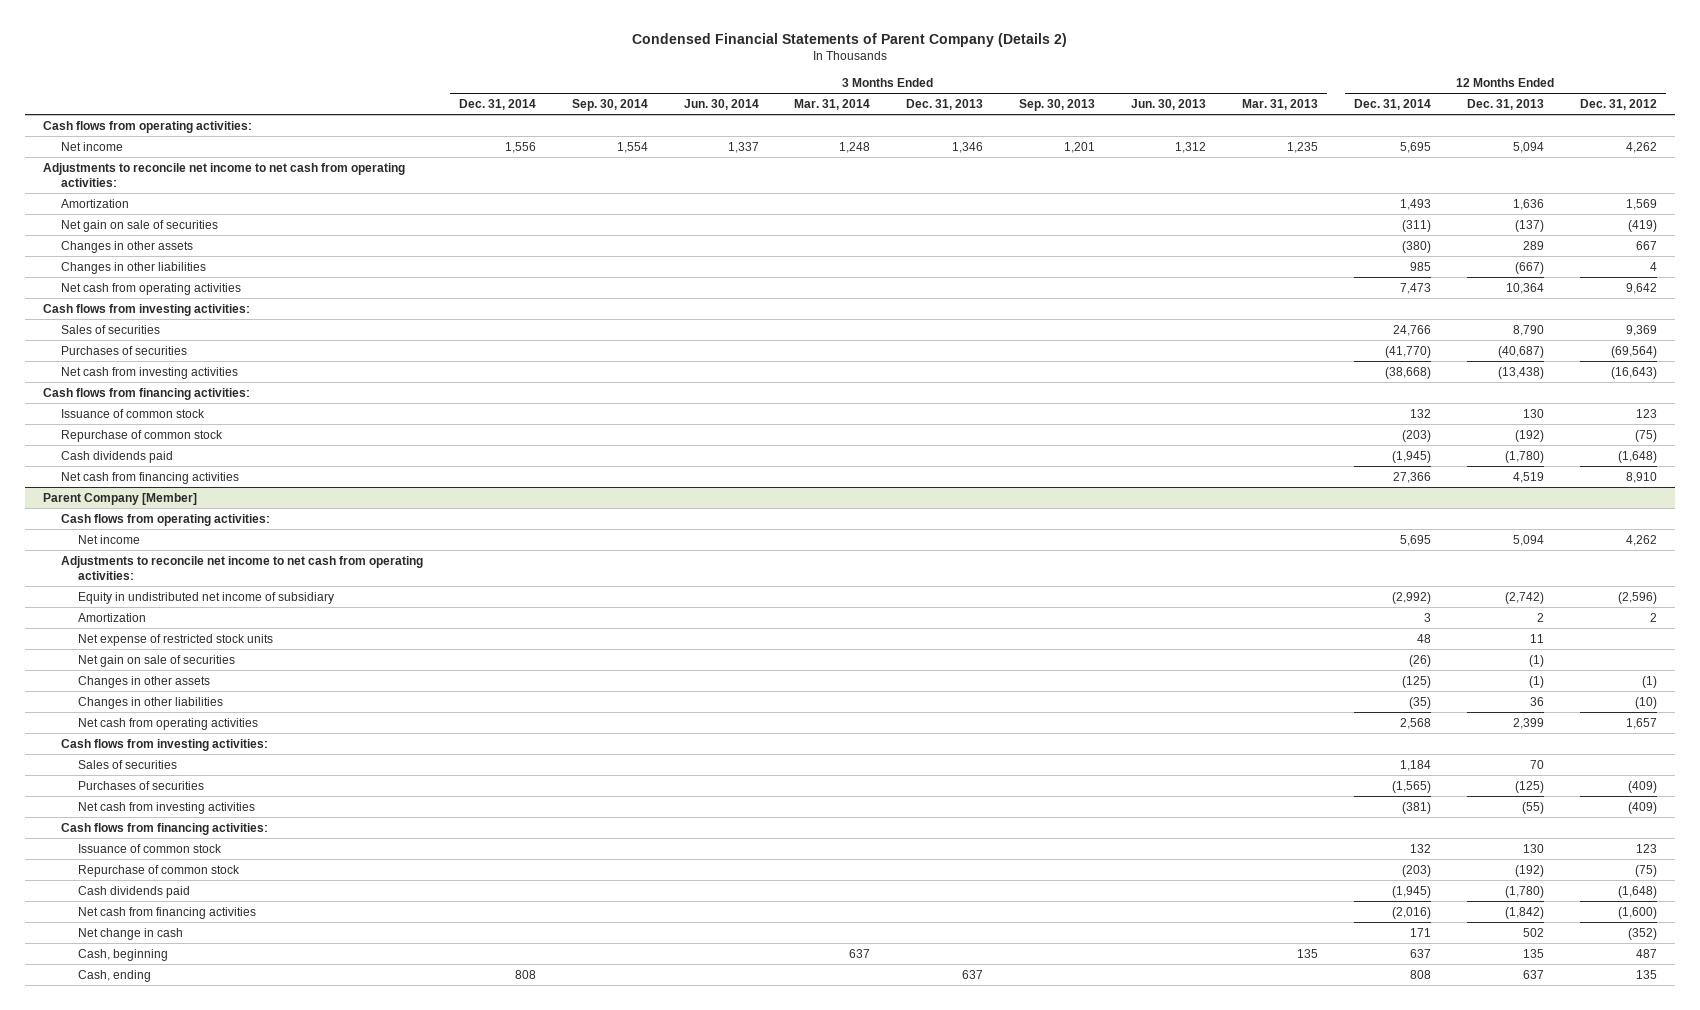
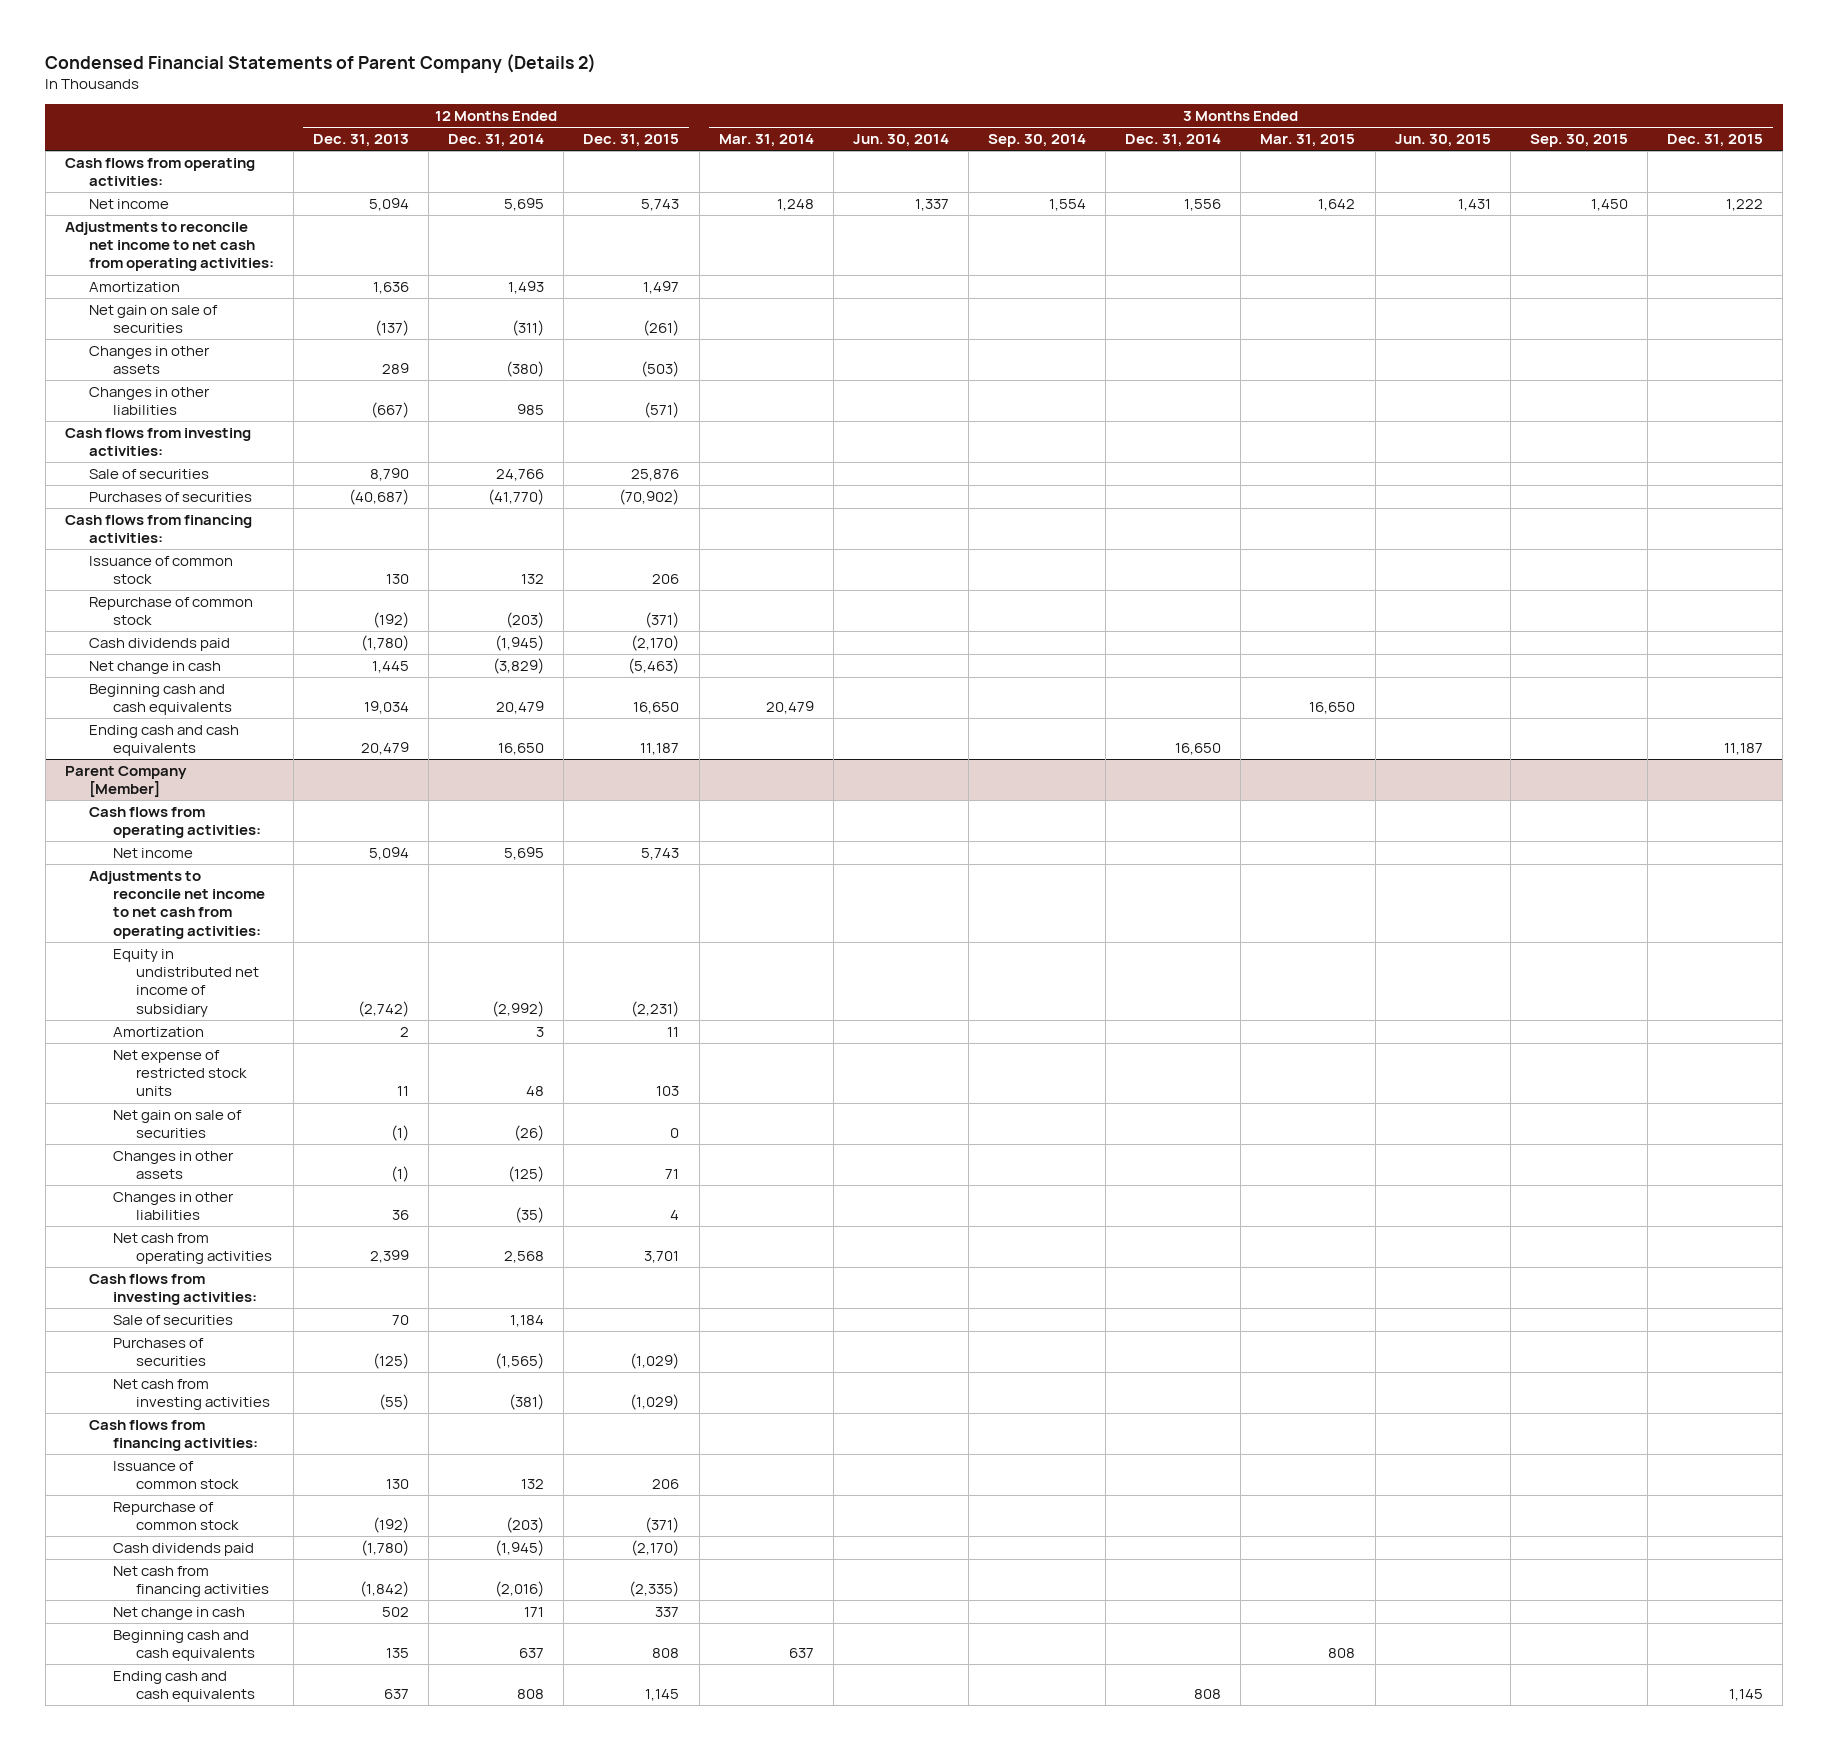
[906,98,984,110] Dec. 31, 2013 -> none
[1019,98,1096,111] Sep. 30, 2013 -> none
[1131,98,1207,110] Jun. 30, 2013 -> none
[1242,98,1319,110] Mar. 31, 2013 -> none
[1579,98,1657,110] Dec. 31, 2012 -> none
none -> [583,134,680,148] Dec. 31, 2015
none -> [1260,134,1356,148] Mar. 31, 2015
none -> [1394,134,1491,148] Jun. 30, 2015
none -> [1529,134,1628,148] Sep. 30, 2015
none -> [1667,134,1764,148] Dec. 31, 2015
[60,282,241,295] Net cash from operating activities -> none
[60,324,160,334] Sales of securities -> [88,469,209,480] Sale of securities
[60,366,238,379] Net cash from investing activities -> none
[60,471,239,484] Net cash from financing activities -> none
none -> [88,661,221,675] Net change in cash
none -> [88,684,232,716] Beginning cash and cash equivalents
none -> [88,725,239,757] Ending cash and cash equivalents
[78,759,178,769] Sales of securities -> [112,1315,233,1326] Sale of securities
[78,948,169,961] Cash, beginning -> [112,1630,256,1662] Beginning cash and cash equivalents
[78,969,152,982] Cash, ending -> [112,1671,256,1703] Ending cash and cash equivalents

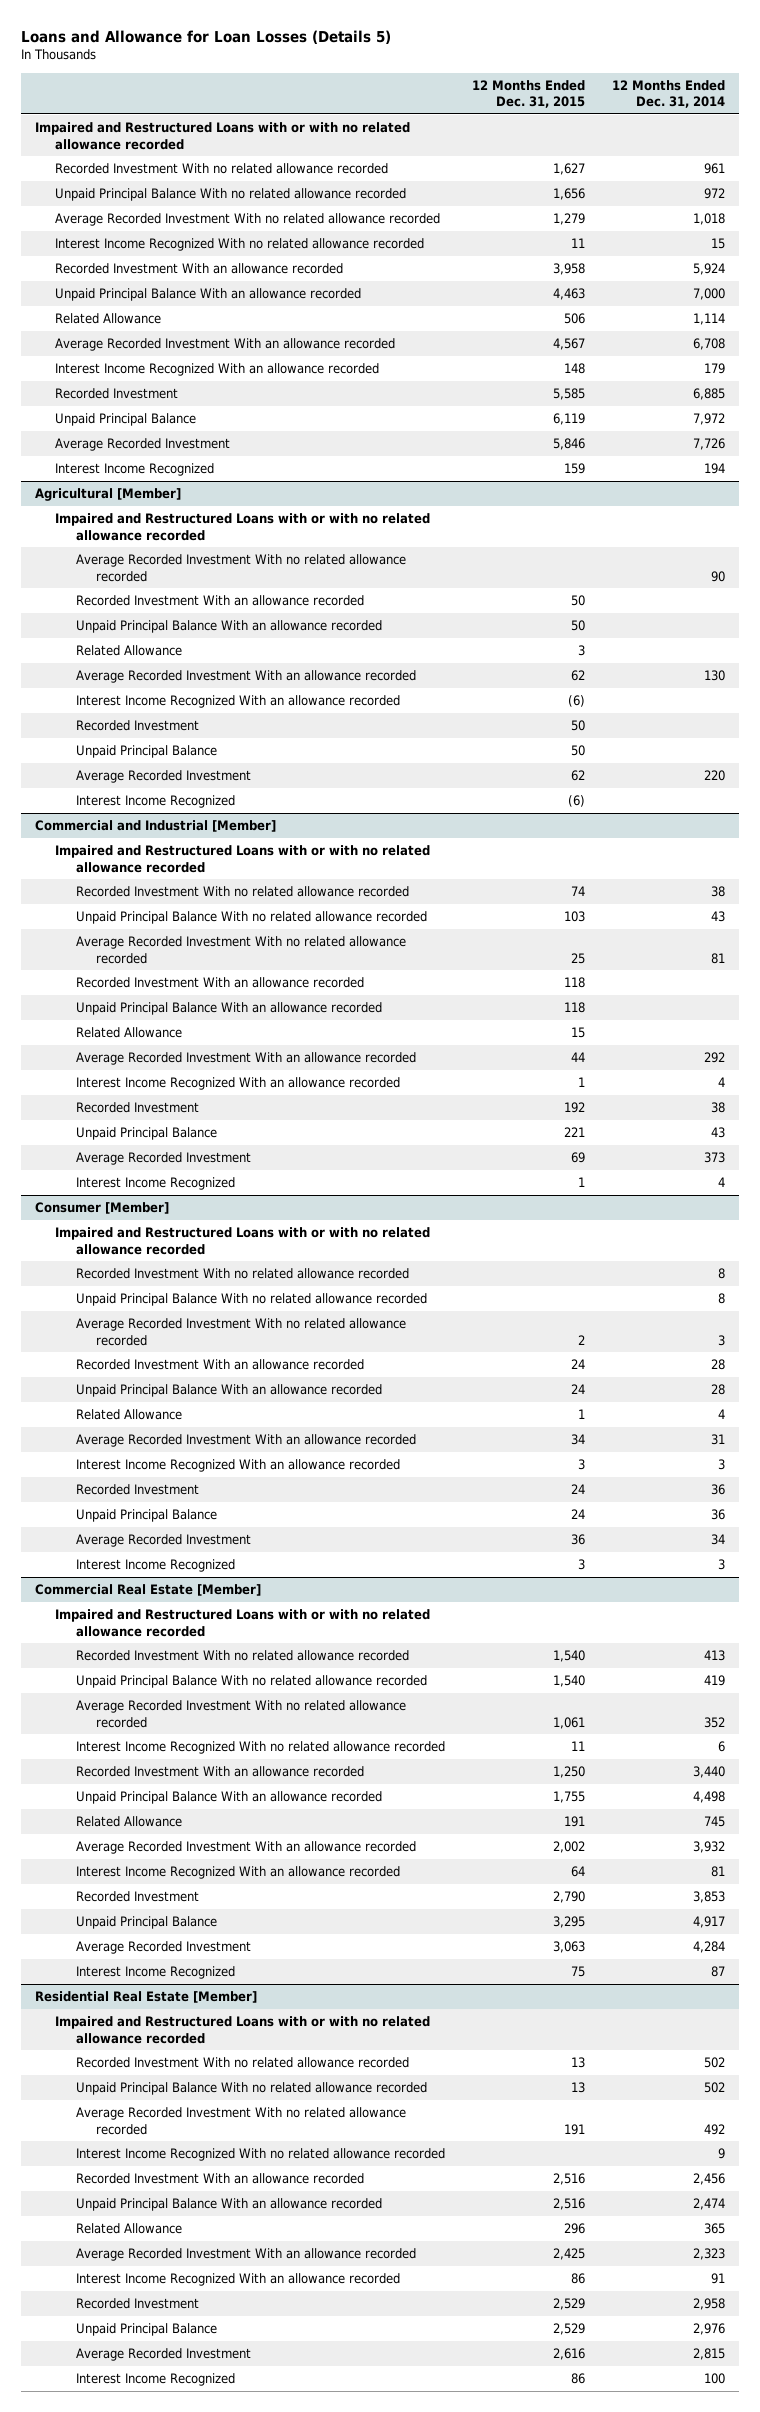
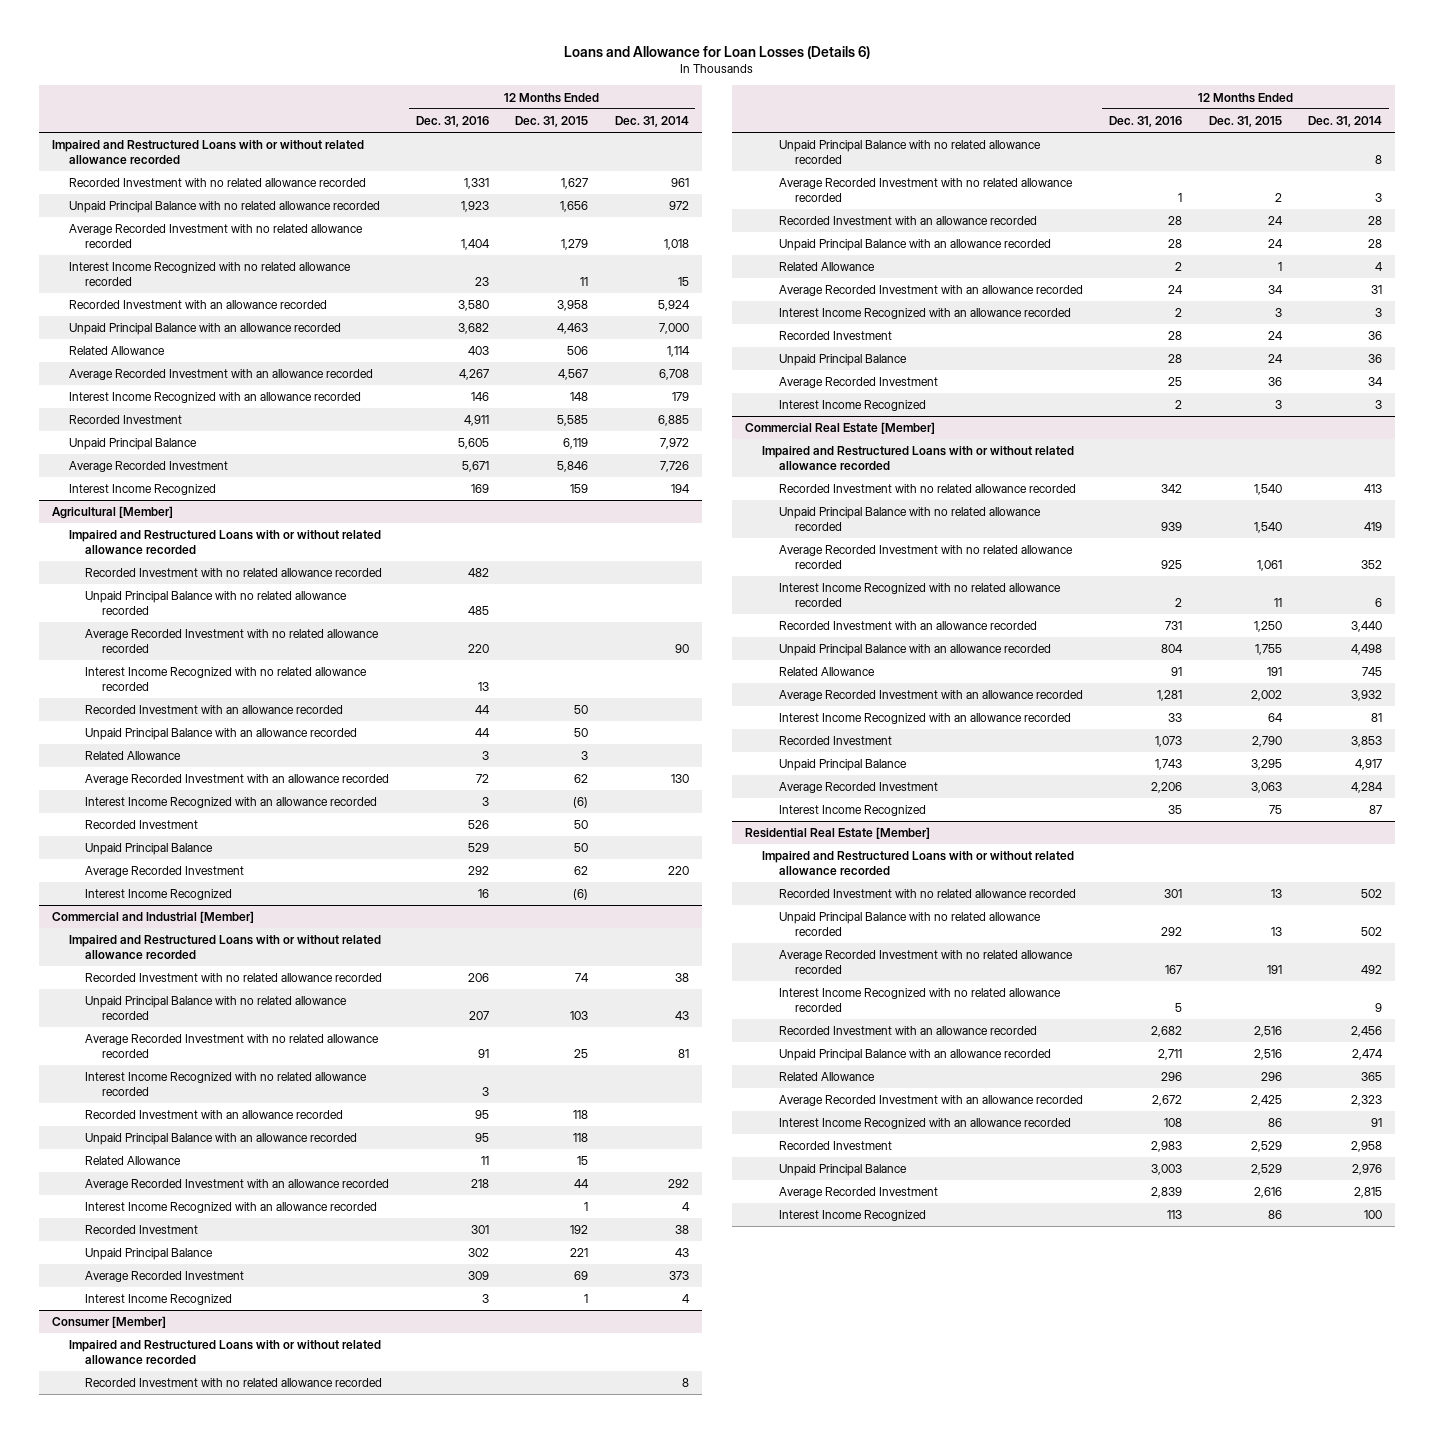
[21,29,392,44] Loans and Allowance for Loan Losses (Details 5) -> [563,46,870,60] Loans and Allowance for Loan Losses (Details 6)
none -> [415,115,489,127] Dec. 31, 2016
[35,122,411,150] Impaired and Restructured Loans with or with no related allowance recorded -> [51,140,364,164] Impaired and Restructured Loans with or without related allowance recorded
[55,163,389,175] Recorded Investment With no related allowance recorded -> [68,178,366,188] Recorded Investment with no related allowance recorded
[55,188,407,202] Unpaid Principal Balance With no related allowance recorded -> [68,201,380,214] Unpaid Principal Balance with no related allowance recorded
[55,213,441,227] Average Recorded Investment With no related allowance recorded -> [68,224,363,248] Average Recorded Investment with no related allowance recorded
[55,238,425,252] Interest Income Recognized With no related allowance recorded -> [68,262,351,286] Interest Income Recognized with no related allowance recorded
[55,263,344,275] Recorded Investment With an allowance recorded -> [68,300,327,310] Recorded Investment with an allowance recorded
[55,288,362,302] Unpaid Principal Balance With an allowance recorded -> [68,323,341,336] Unpaid Principal Balance with an allowance recorded
[55,338,396,352] Average Recorded Investment With an allowance recorded -> [68,369,373,381] Average Recorded Investment with an allowance recorded
[55,363,380,377] Interest Income Recognized With an allowance recorded -> [68,392,361,404] Interest Income Recognized with an allowance recorded
[55,513,431,541] Impaired and Restructured Loans with or with no related allowance recorded -> [68,530,381,554] Impaired and Restructured Loans with or without related allowance recorded
none -> [85,568,383,578] Recorded Investment with no related allowance recorded
none -> [85,591,348,615] Unpaid Principal Balance with no related allowance recorded
[75,554,406,582] Average Recorded Investment With no related allowance recorded -> [85,629,380,653] Average Recorded Investment with no related allowance recorded
none -> [85,667,368,691] Interest Income Recognized with no related allowance recorded
[75,595,364,607] Recorded Investment With an allowance recorded -> [85,705,344,715] Recorded Investment with an allowance recorded
[75,620,382,634] Unpaid Principal Balance With an allowance recorded -> [85,728,358,741] Unpaid Principal Balance with an allowance recorded
[75,670,416,684] Average Recorded Investment With an allowance recorded -> [85,774,390,786] Average Recorded Investment with an allowance recorded
[75,695,400,709] Interest Income Recognized With an allowance recorded -> [85,797,378,809] Interest Income Recognized with an allowance recorded
[55,845,431,873] Impaired and Restructured Loans with or with no related allowance recorded -> [68,935,381,959] Impaired and Restructured Loans with or without related allowance recorded
[75,886,409,898] Recorded Investment With no related allowance recorded -> [85,973,383,983] Recorded Investment with no related allowance recorded
[75,911,427,925] Unpaid Principal Balance With no related allowance recorded -> [85,996,348,1020] Unpaid Principal Balance with no related allowance recorded
[75,936,406,964] Average Recorded Investment With no related allowance recorded -> [85,1034,380,1058] Average Recorded Investment with no related allowance recorded
none -> [85,1072,368,1096] Interest Income Recognized with no related allowance recorded
[75,977,364,989] Recorded Investment With an allowance recorded -> [85,1110,344,1120] Recorded Investment with an allowance recorded
[75,1002,382,1016] Unpaid Principal Balance With an allowance recorded -> [85,1133,358,1146] Unpaid Principal Balance with an allowance recorded
[75,1052,416,1066] Average Recorded Investment With an allowance recorded -> [85,1179,390,1191] Average Recorded Investment with an allowance recorded
[75,1077,400,1091] Interest Income Recognized With an allowance recorded -> [85,1202,378,1214] Interest Income Recognized with an allowance recorded
[55,1227,431,1255] Impaired and Restructured Loans with or with no related allowance recorded -> [68,1340,381,1364] Impaired and Restructured Loans with or without related allowance recorded
[75,1268,409,1280] Recorded Investment With no related allowance recorded -> [85,1378,383,1388] Recorded Investment with no related allowance recorded
[75,1293,427,1307] Unpaid Principal Balance With no related allowance recorded -> [778,140,1041,164] Unpaid Principal Balance with no related allowance recorded
[75,1318,406,1346] Average Recorded Investment With no related allowance recorded -> [778,178,1073,202] Average Recorded Investment with no related allowance recorded
[75,1359,364,1371] Recorded Investment With an allowance recorded -> [778,216,1037,226] Recorded Investment with an allowance recorded
[75,1384,382,1398] Unpaid Principal Balance With an allowance recorded -> [778,239,1051,252] Unpaid Principal Balance with an allowance recorded
[75,1434,416,1448] Average Recorded Investment With an allowance recorded -> [778,285,1083,297] Average Recorded Investment with an allowance recorded
[75,1459,400,1473] Interest Income Recognized With an allowance recorded -> [778,308,1071,320] Interest Income Recognized with an allowance recorded
[55,1609,431,1637] Impaired and Restructured Loans with or with no related allowance recorded -> [761,446,1074,470] Impaired and Restructured Loans with or without related allowance recorded
[75,1650,409,1662] Recorded Investment With no related allowance recorded -> [778,484,1076,494] Recorded Investment with no related allowance recorded
[75,1675,427,1689] Unpaid Principal Balance With no related allowance recorded -> [778,507,1041,531] Unpaid Principal Balance with no related allowance recorded
[75,1700,406,1728] Average Recorded Investment With no related allowance recorded -> [778,545,1073,569] Average Recorded Investment with no related allowance recorded
[75,1741,445,1755] Interest Income Recognized With no related allowance recorded -> [778,583,1061,607] Interest Income Recognized with no related allowance recorded
[75,1766,364,1778] Recorded Investment With an allowance recorded -> [778,621,1037,631] Recorded Investment with an allowance recorded
[75,1791,382,1805] Unpaid Principal Balance With an allowance recorded -> [778,644,1051,657] Unpaid Principal Balance with an allowance recorded
[75,1841,416,1855] Average Recorded Investment With an allowance recorded -> [778,690,1083,702] Average Recorded Investment with an allowance recorded
[75,1866,400,1880] Interest Income Recognized With an allowance recorded -> [778,713,1071,725] Interest Income Recognized with an allowance recorded
[55,2016,431,2044] Impaired and Restructured Loans with or with no related allowance recorded -> [761,851,1074,875] Impaired and Restructured Loans with or without related allowance recorded
[75,2057,409,2069] Recorded Investment With no related allowance recorded -> [778,889,1076,899] Recorded Investment with no related allowance recorded
[75,2082,427,2096] Unpaid Principal Balance With no related allowance recorded -> [778,912,1041,936] Unpaid Principal Balance with no related allowance recorded
[75,2107,406,2135] Average Recorded Investment With no related allowance recorded -> [778,950,1073,974] Average Recorded Investment with no related allowance recorded
[75,2148,445,2162] Interest Income Recognized With no related allowance recorded -> [778,988,1061,1012] Interest Income Recognized with no related allowance recorded
[75,2173,364,2185] Recorded Investment With an allowance recorded -> [778,1026,1037,1036] Recorded Investment with an allowance recorded
[75,2198,382,2212] Unpaid Principal Balance With an allowance recorded -> [778,1049,1051,1062] Unpaid Principal Balance with an allowance recorded
[75,2248,416,2262] Average Recorded Investment With an allowance recorded -> [778,1095,1083,1107] Average Recorded Investment with an allowance recorded
[75,2273,400,2287] Interest Income Recognized With an allowance recorded -> [778,1118,1071,1130] Interest Income Recognized with an allowance recorded

